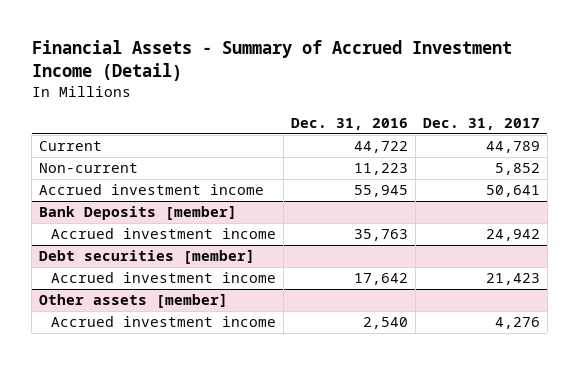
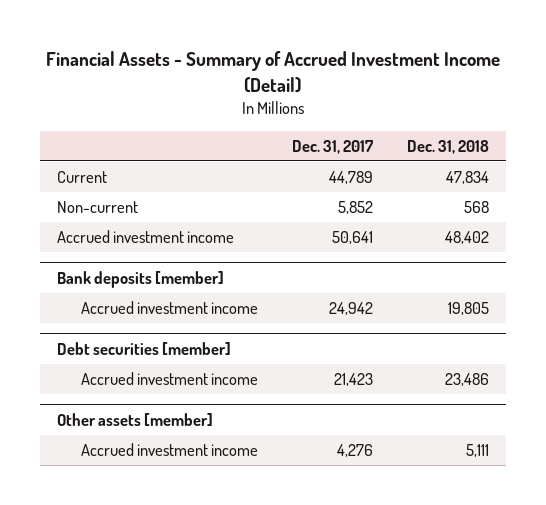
[290,117,408,130] Dec. 31, 2016 -> none
none -> [407,139,490,154] Dec. 31, 2018
[38,206,237,221] Bank Deposits [member] -> [56,270,224,288] Bank deposits [member]

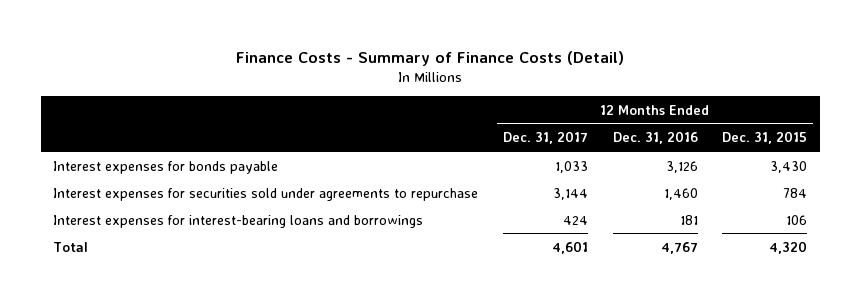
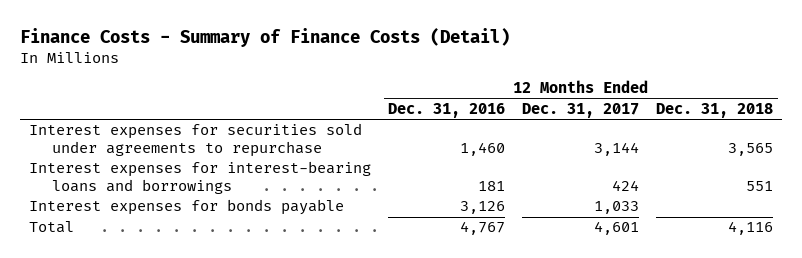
[722,131,808,145] Dec. 31, 2015 -> none
none -> [656,103,774,119] Dec. 31, 2018
[53,160,279,174] Interest expenses for bonds payable -> [28,199,344,216] Interest expenses for bonds payable

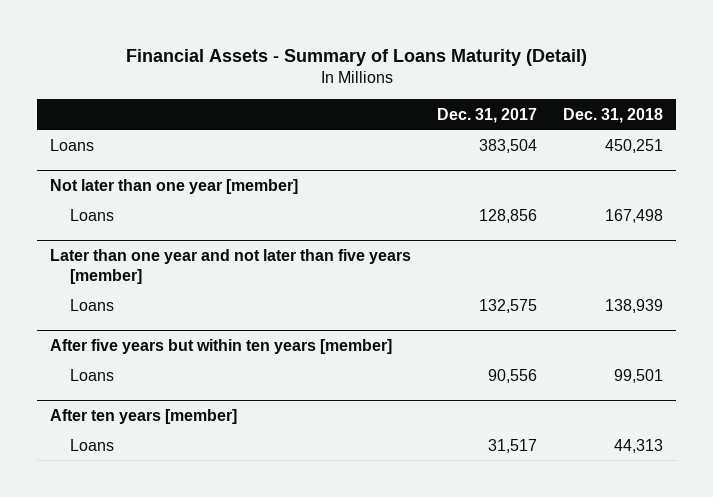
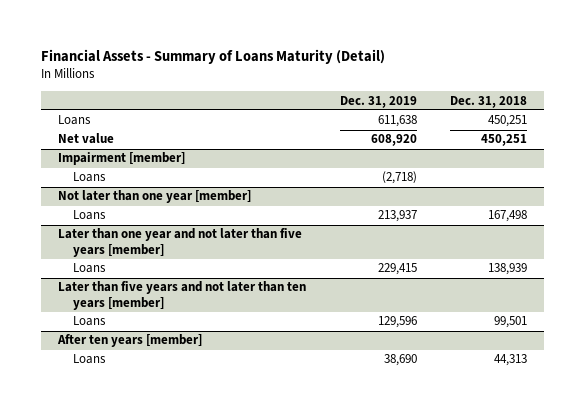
[437,107,538,123] Dec. 31, 2017 -> none
none -> [339,95,417,108] Dec. 31, 2019
none -> [58,133,115,145] Net value
none -> [58,152,186,166] Impairment [member]
none -> [72,172,106,183] Loans
[50,338,393,354] After five years but within ten years [member] -> [58,281,307,310] Later than five years and not later than ten years [member]

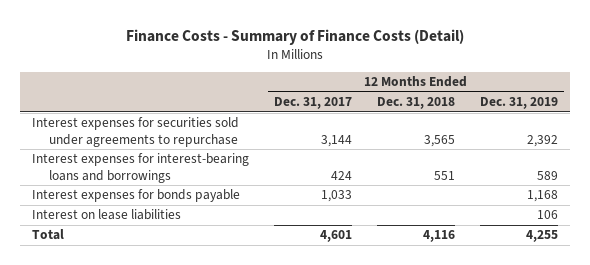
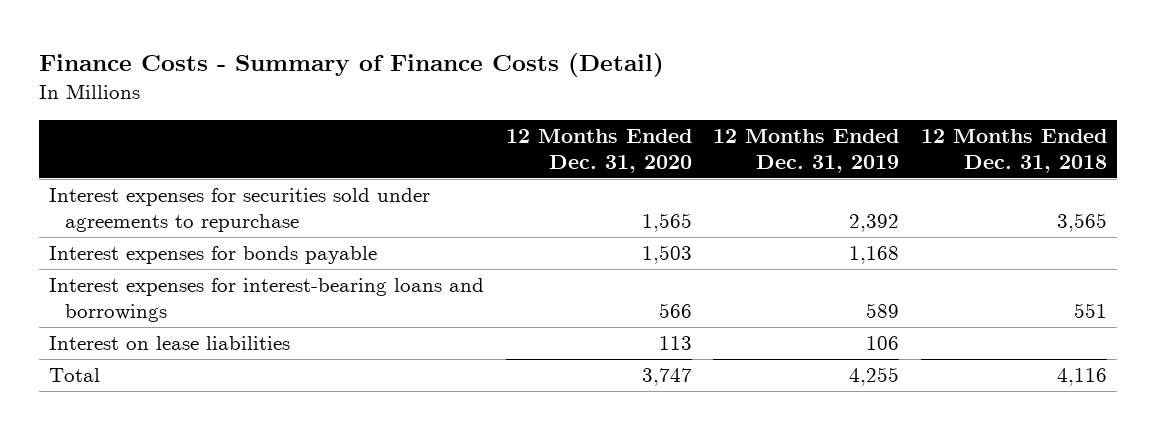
[274,97,353,110] Dec. 31, 2017 -> none
none -> [505,128,692,173] 12 Months Ended Dec. 31, 2020
[32,153,250,183] Interest expenses for interest-bearing loans and borrowings -> [49,278,485,323] Interest expenses for interest-bearing loans and borrowings

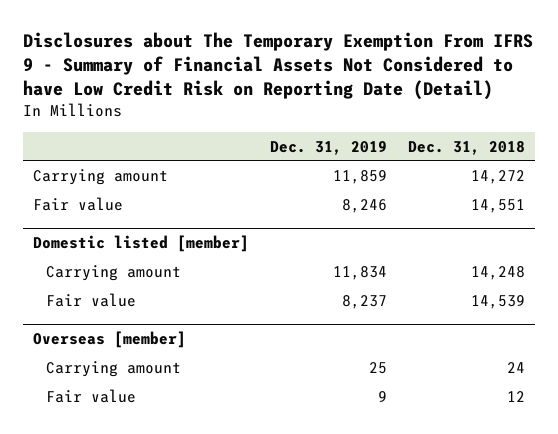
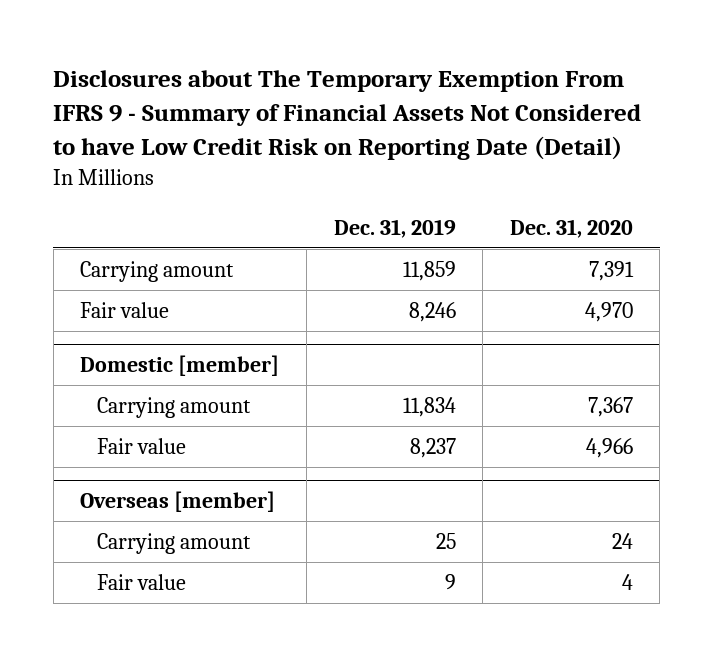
[407,140,525,155] Dec. 31, 2018 -> none
none -> [509,218,633,238] Dec. 31, 2020
[33,235,250,253] Domestic listed [member] -> [80,354,280,376] Domestic [member]

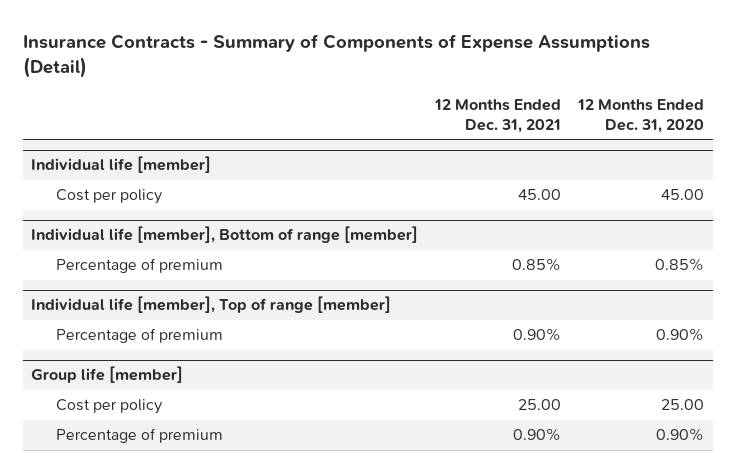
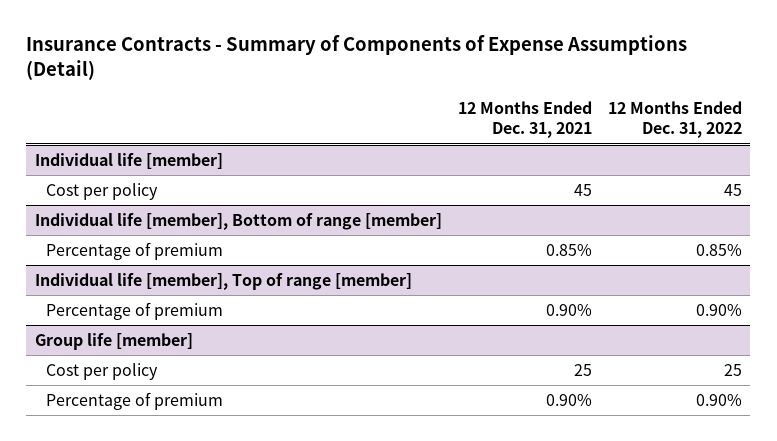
[577,98,705,133] 12 Months Ended Dec. 31, 2020 -> none
none -> [608,100,743,139] 12 Months Ended Dec. 31, 2022
[518,189,562,201] 45.00 -> [573,183,592,196] 45
[518,399,562,411] 25.00 -> [573,363,592,376] 25

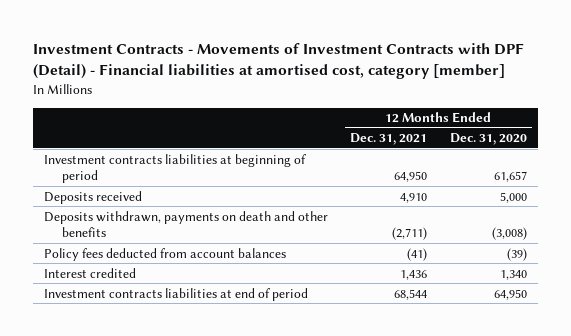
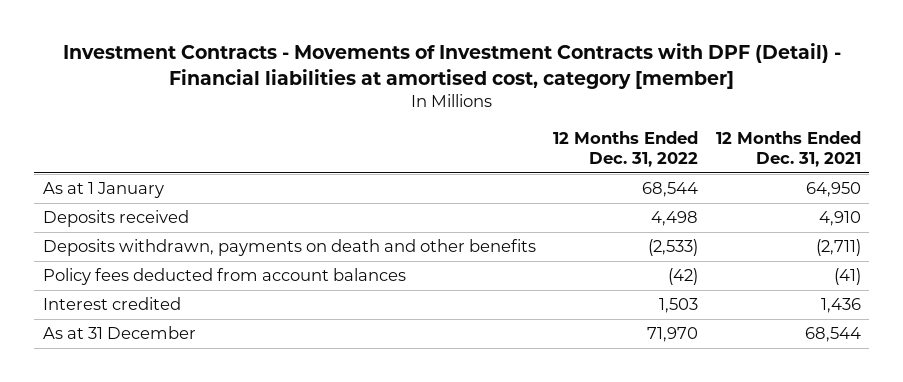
[449,133,527,146] Dec. 31, 2020 -> none
none -> [553,131,699,168] 12 Months Ended Dec. 31, 2022
[44,153,307,184] Investment contracts liabilities at beginning of period -> [42,182,164,199] As at 1 January
[44,287,309,301] Investment contracts liabilities at end of period -> [42,326,196,340] As at 31 December

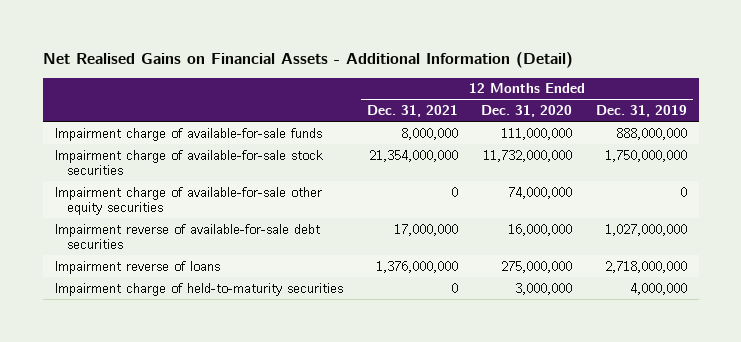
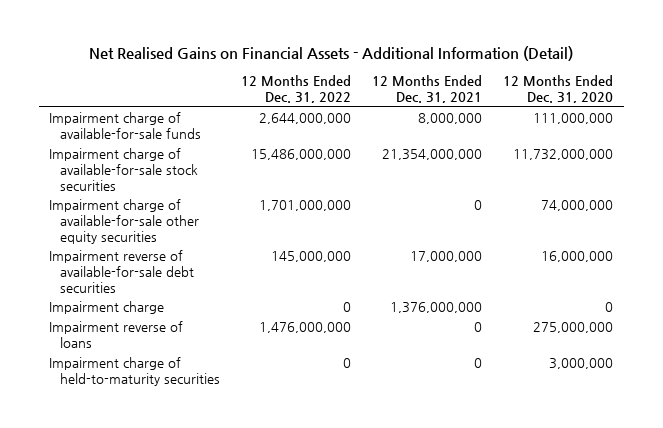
[595,105,687,118] Dec. 31, 2019 -> none
none -> [241,75,352,103] 12 Months Ended Dec. 31, 2022
none -> [49,301,165,315] Impairment charge
[375,260,458,273] 1,376,000,000 -> [474,322,483,333] 0

